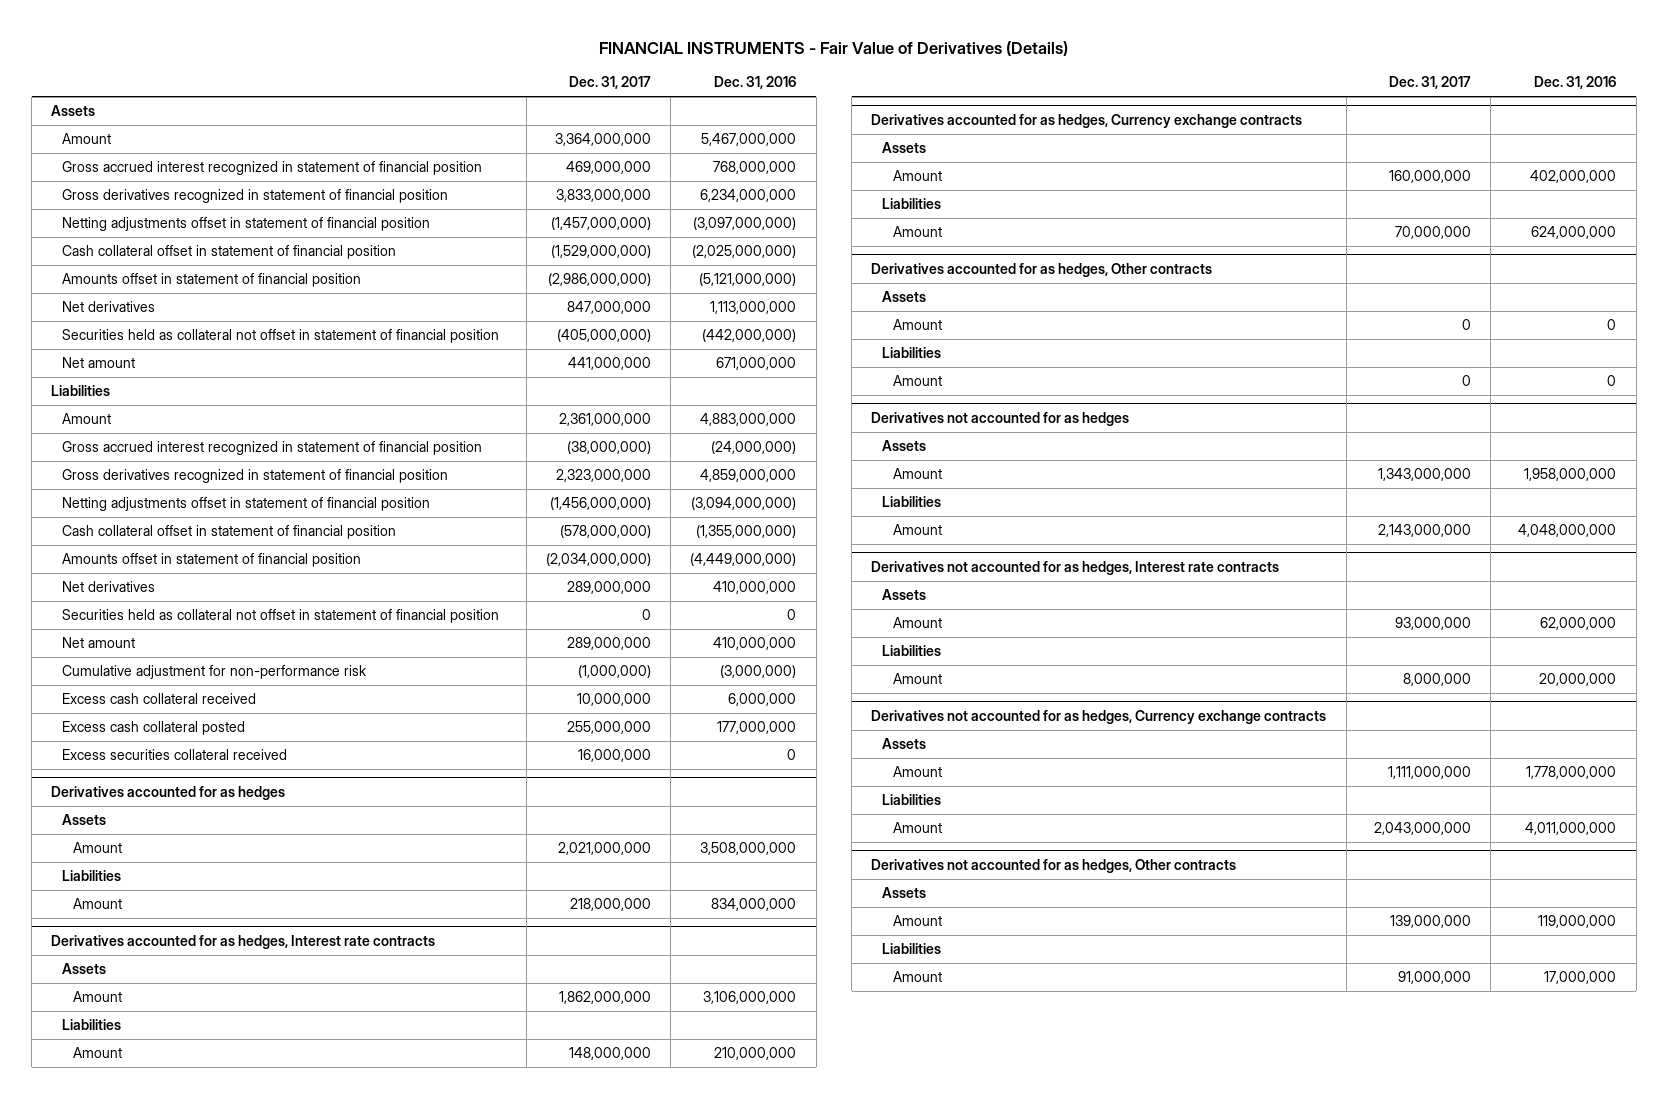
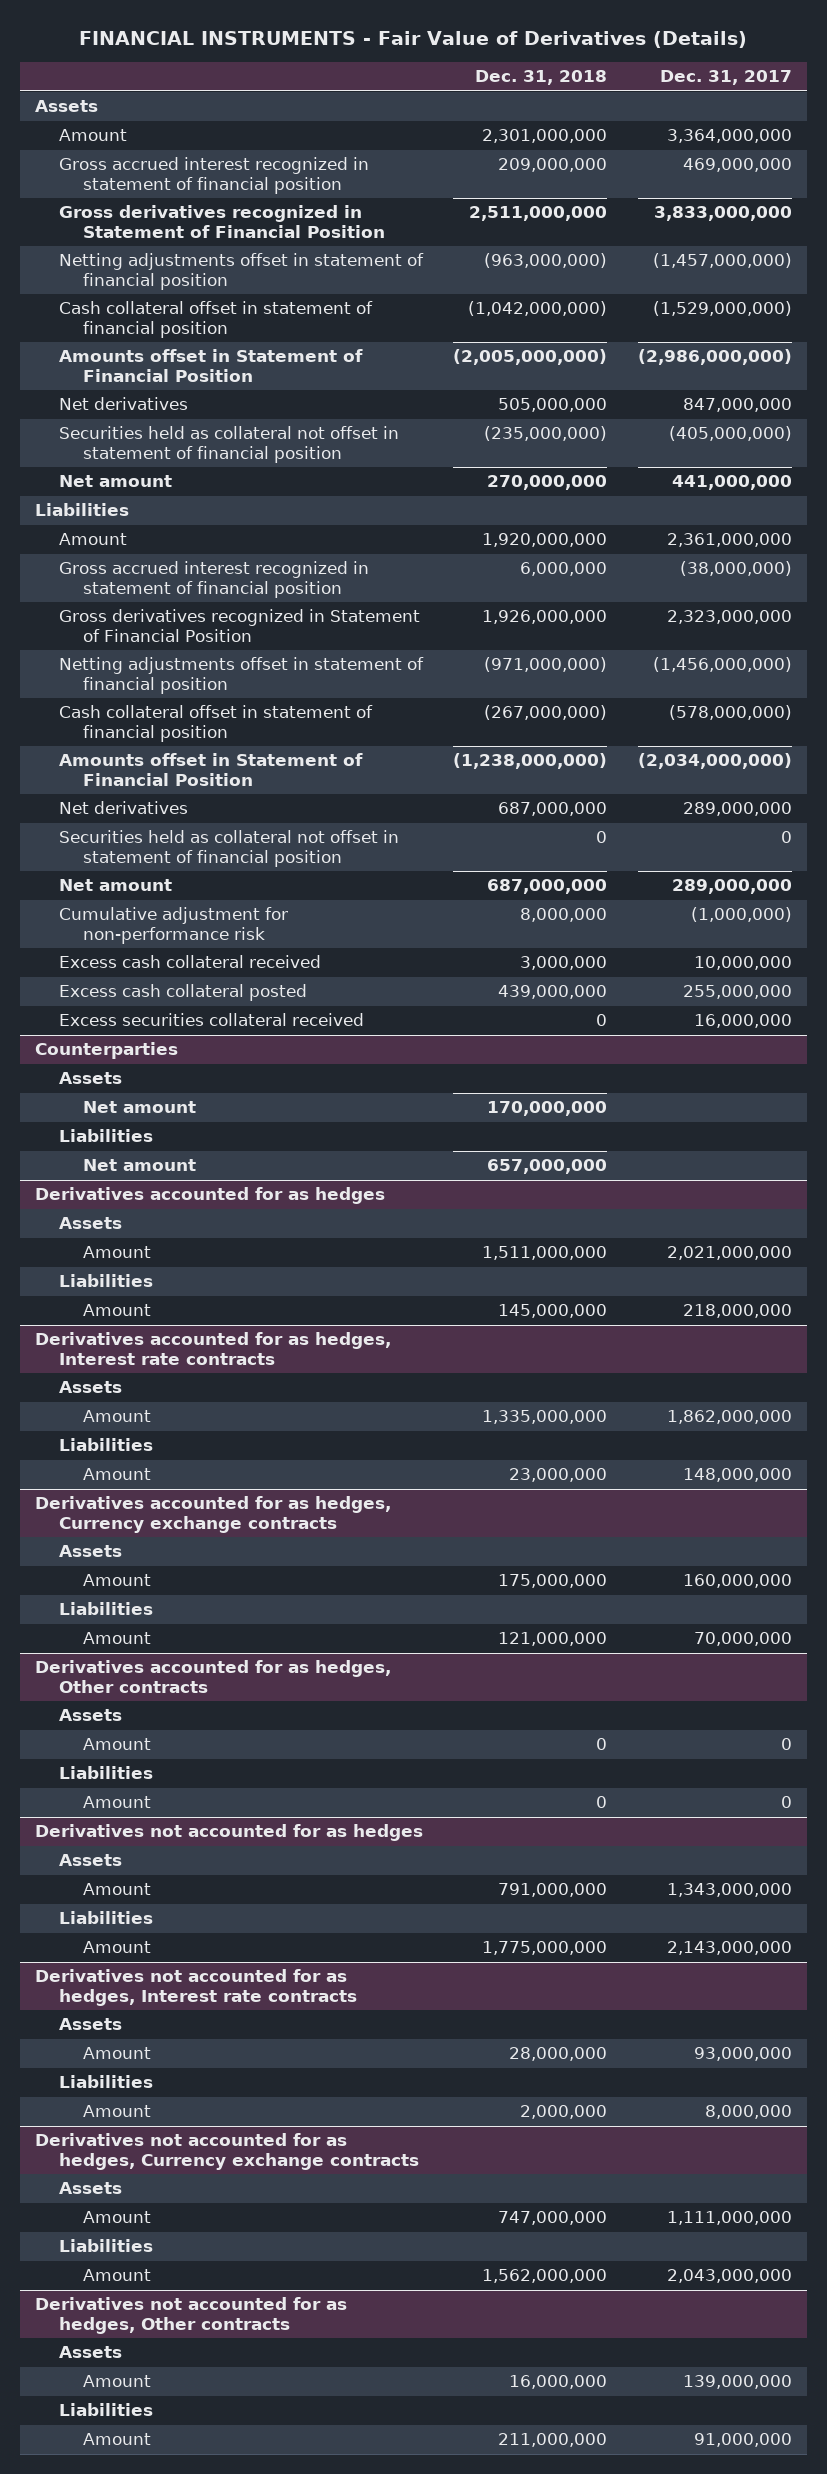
[714,76,797,90] Dec. 31, 2016 -> none
none -> [475,70,608,86] Dec. 31, 2018
[61,189,448,204] Gross derivatives recognized in statement of financial position -> [58,205,386,238] Gross derivatives recognized in Statement of Financial Position
[61,273,361,288] Amounts offset in statement of financial position -> [58,349,363,382] Amounts offset in Statement of Financial Position
[61,469,448,484] Gross derivatives recognized in statement of financial position -> [58,609,420,642] Gross derivatives recognized in Statement of Financial Position
[61,553,361,568] Amounts offset in statement of financial position -> [58,753,363,786] Amounts offset in Statement of Financial Position
none -> [34,1042,178,1060] Counterparties
none -> [58,1072,122,1085] Assets
none -> [83,1101,197,1114] Net amount
none -> [58,1129,153,1143] Liabilities
none -> [83,1159,197,1172] Net amount

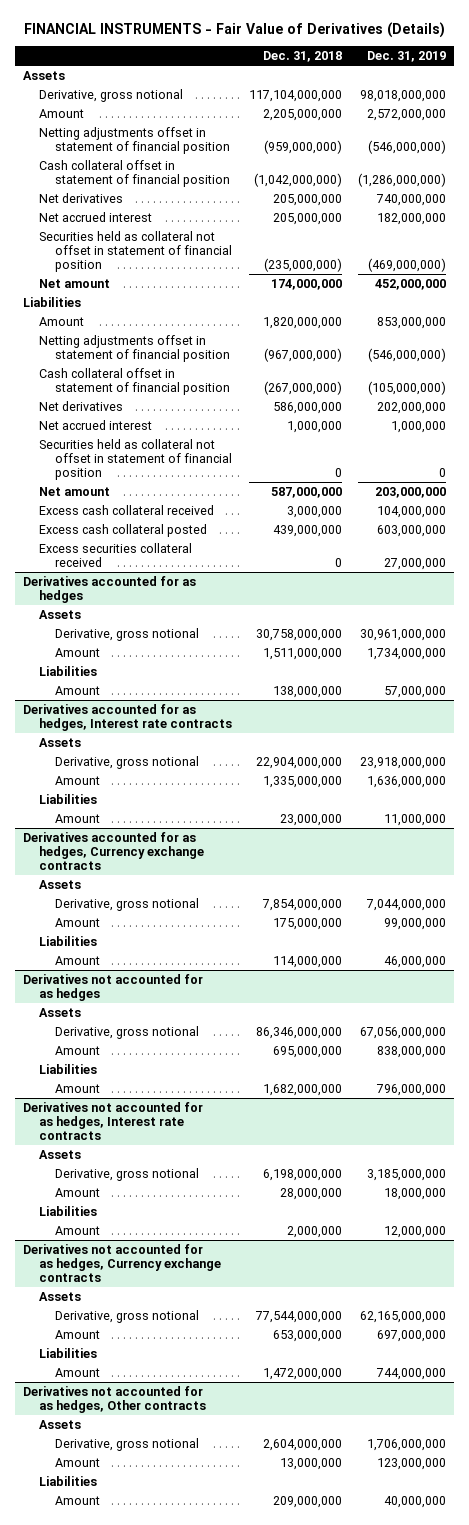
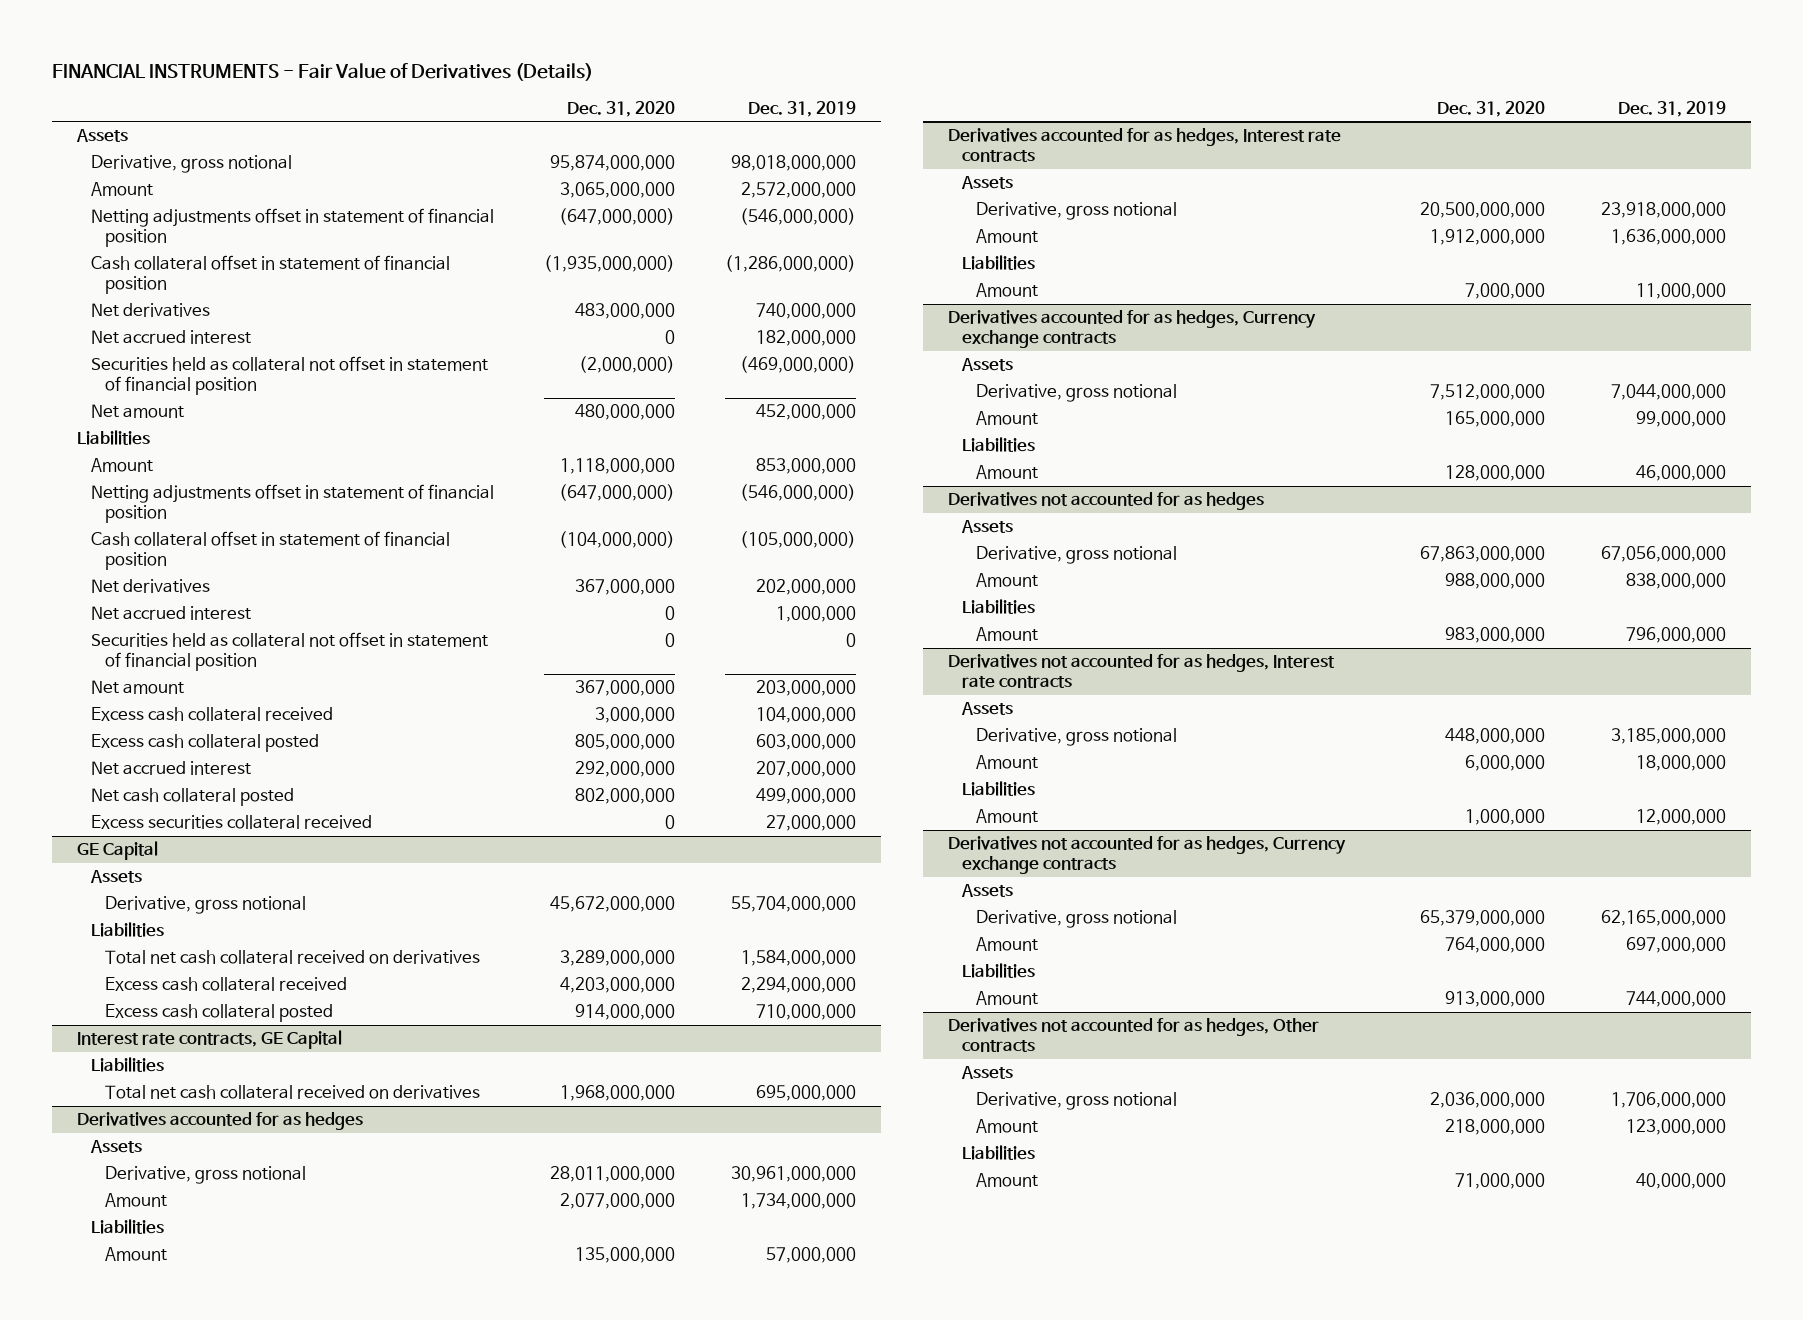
[262,51,342,63] Dec. 31, 2018 -> none
none -> [566,100,675,117] Dec. 31, 2020
none -> [90,761,251,776] Net accrued interest
none -> [90,788,294,807] Net cash collateral posted
none -> [76,841,158,861] GE Capital
none -> [89,870,142,884] Assets
none -> [104,896,306,915] Derivative, gross notional
none -> [90,922,164,938] Liabilities
none -> [104,950,480,965] Total net cash collateral received on derivatives
none -> [104,977,347,992] Excess cash collateral received
none -> [104,1004,333,1023] Excess cash collateral posted
none -> [76,1030,342,1050] Interest rate contracts, GE Capital
none -> [90,1057,164,1073] Liabilities
none -> [104,1085,480,1100] Total net cash collateral received on derivatives

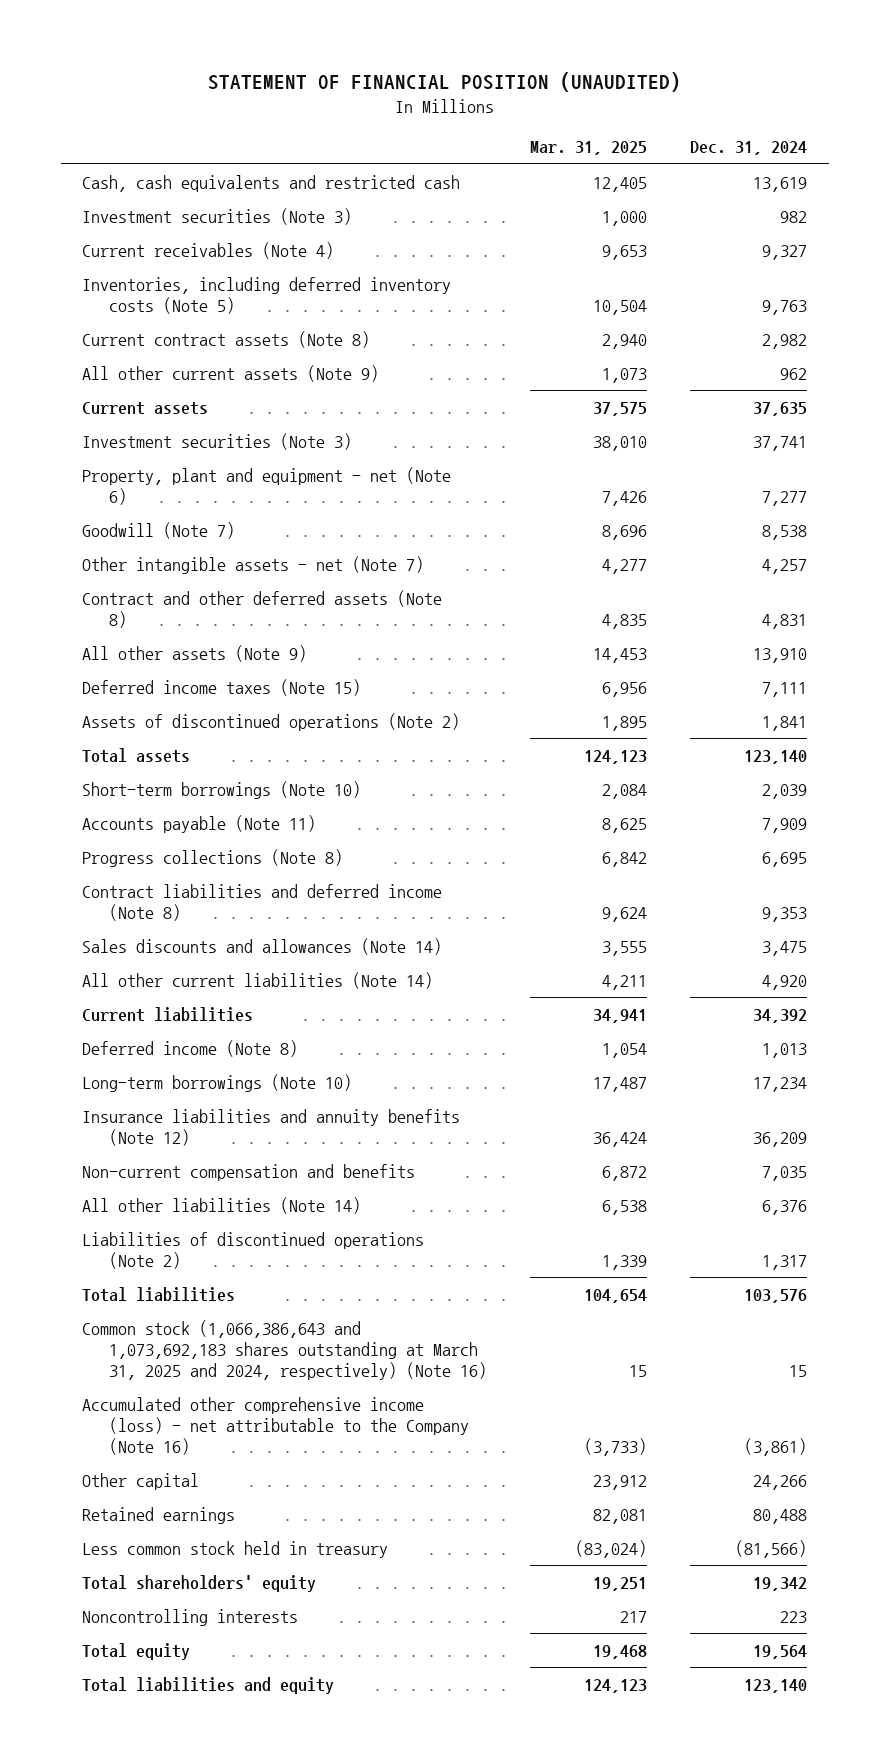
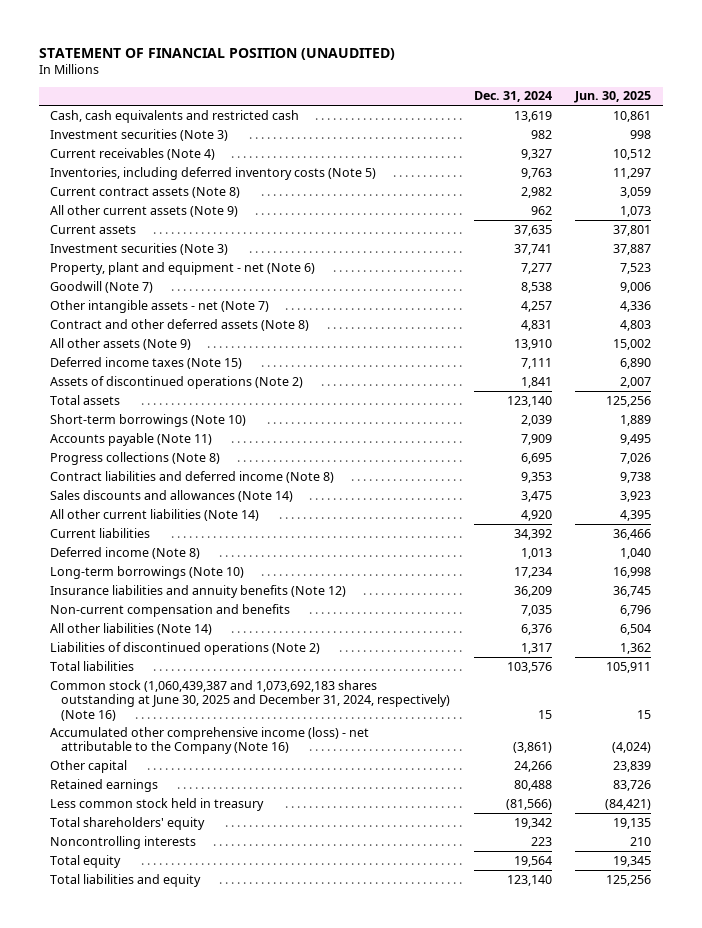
[529,141,647,156] Mar. 31, 2025 -> none
none -> [574,91,652,104] Jun. 30, 2025
[82,1319,487,1380] Common stock (1,066,386,643 and 1,073,692,183 shares outstanding at March 31, 2025 and 2024, respectively) (Note 16) -> [50,679,451,721] Common stock (1,060,439,387 and 1,073,692,183 shares outstanding at June 30, 2025 and December 31, 2024, respectively) (Note 16)

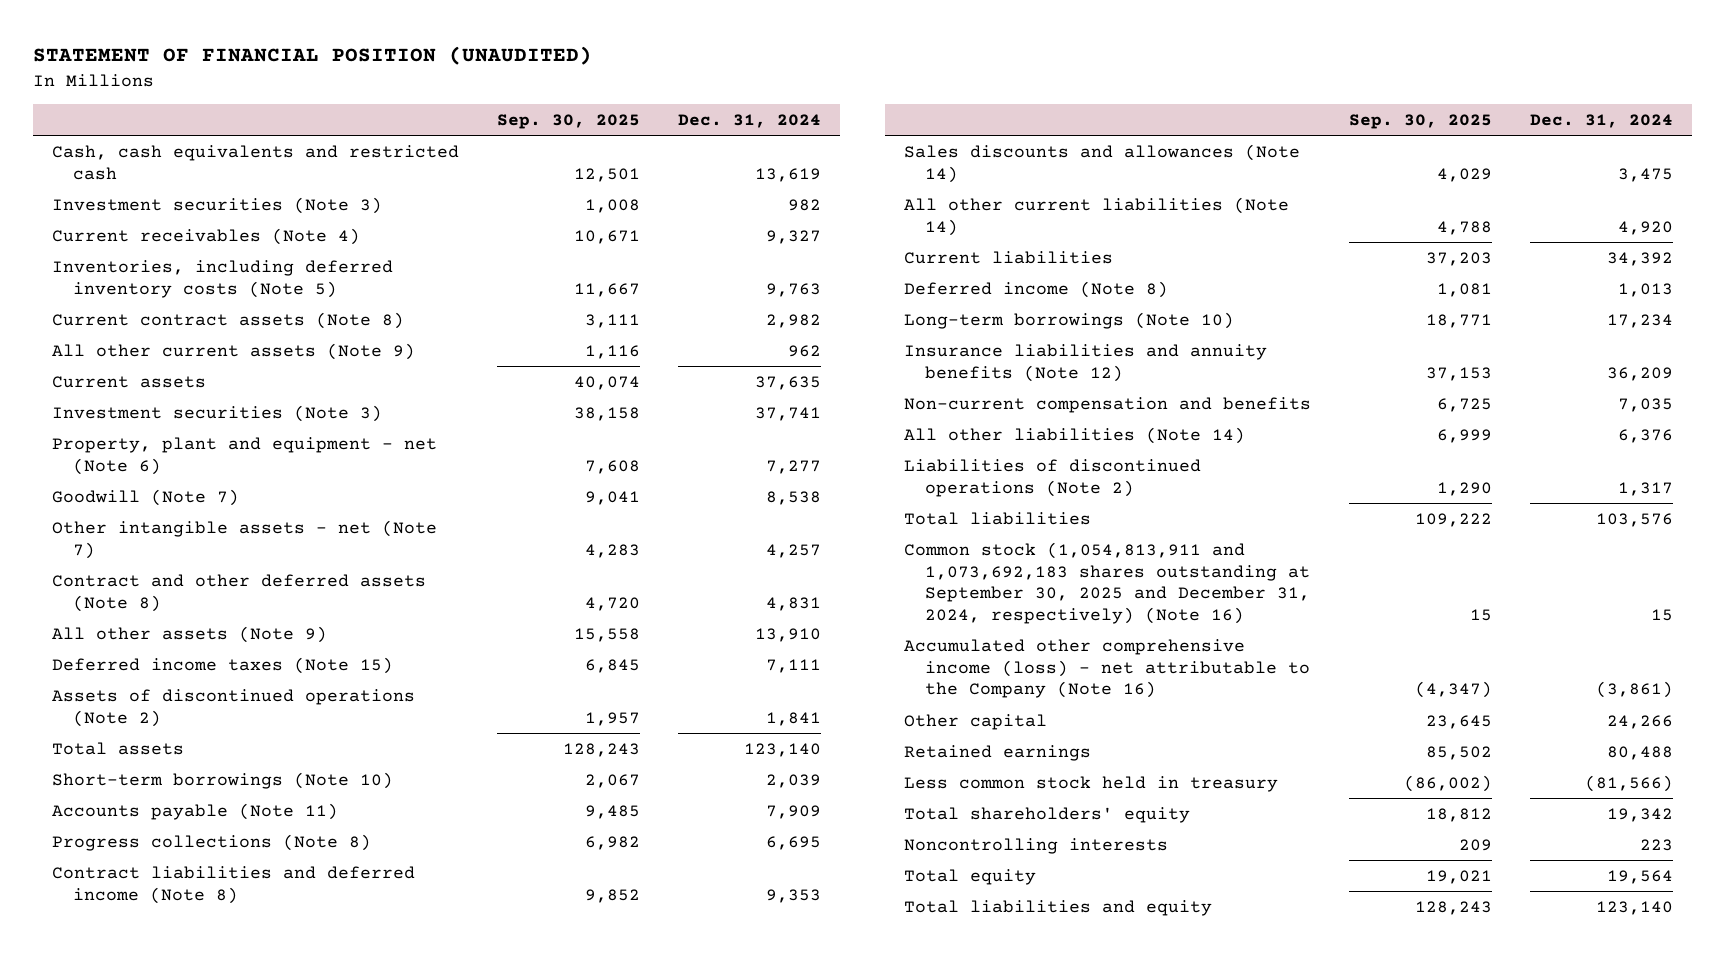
[574,91,652,104] Jun. 30, 2025 -> none
none -> [496,113,640,129] Sep. 30, 2025
[50,679,451,721] Common stock (1,060,439,387 and 1,073,692,183 shares outstanding at June 30, 2025 and December 31, 2024, respectively) (Note 16) -> [903,541,1311,624] Common stock (1,054,813,911 and 1,073,692,183 shares outstanding at September 30, 2025 and December 31, 2024, respectively) (Note 16)

